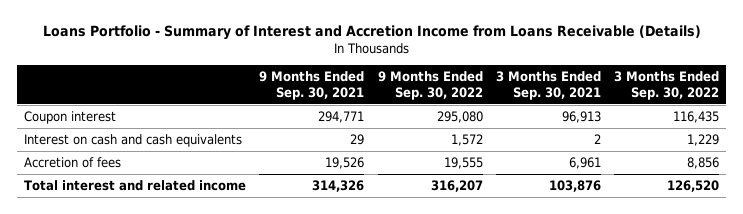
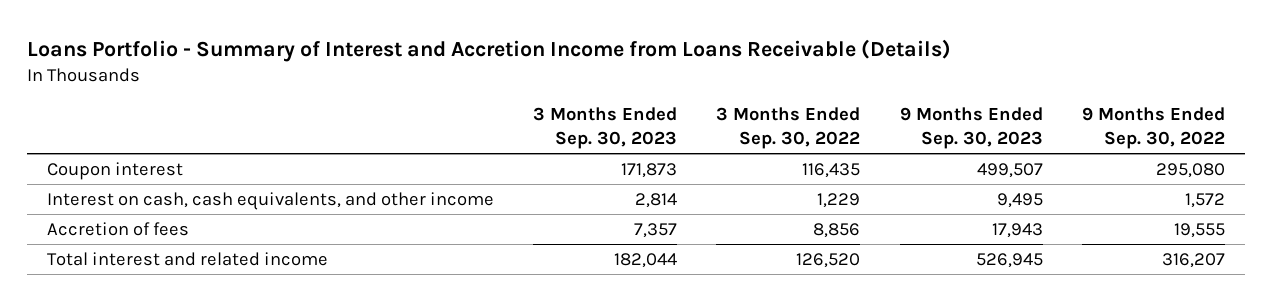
[259,71,365,100] 9 Months Ended Sep. 30, 2021 -> none
[495,71,601,100] 3 Months Ended Sep. 30, 2021 -> none
none -> [532,107,677,150] 3 Months Ended Sep. 30, 2023
none -> [899,107,1043,150] 9 Months Ended Sep. 30, 2023
[23,134,242,148] Interest on cash and cash equivalents -> [46,191,494,210] Interest on cash, cash equivalents, and other income

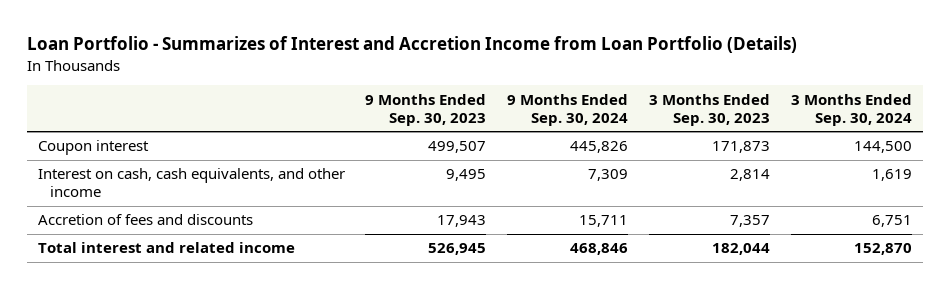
[26,38,951,62] Loans Portfolio - Summary of Interest and Accretion Income from Loans Receivable (Details) -> [27,36,798,54] Loan Portfolio - Summarizes of Interest and Accretion Income from Loan Portfolio (Details)
[716,107,861,150] 3 Months Ended Sep. 30, 2022 -> none
[1082,107,1226,150] 9 Months Ended Sep. 30, 2022 -> none
none -> [507,93,629,126] 9 Months Ended Sep. 30, 2024
none -> [791,93,913,126] 3 Months Ended Sep. 30, 2024
[46,221,189,236] Accretion of fees -> [37,214,253,226] Accretion of fees and discounts

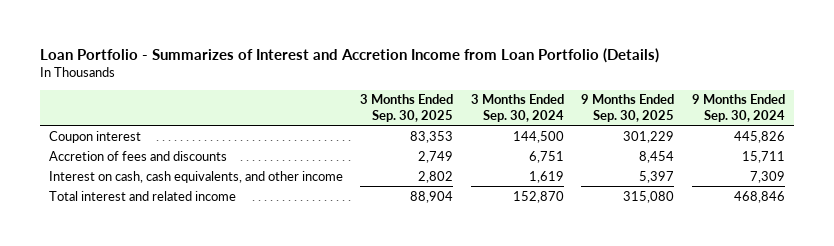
[365,93,487,126] 9 Months Ended Sep. 30, 2023 -> none
[649,93,771,126] 3 Months Ended Sep. 30, 2023 -> none
none -> [360,94,454,122] 3 Months Ended Sep. 30, 2025
none -> [581,94,675,122] 9 Months Ended Sep. 30, 2025
[37,168,345,198] Interest on cash, cash equivalents, and other income -> [48,170,343,183] Interest on cash, cash equivalents, and other income

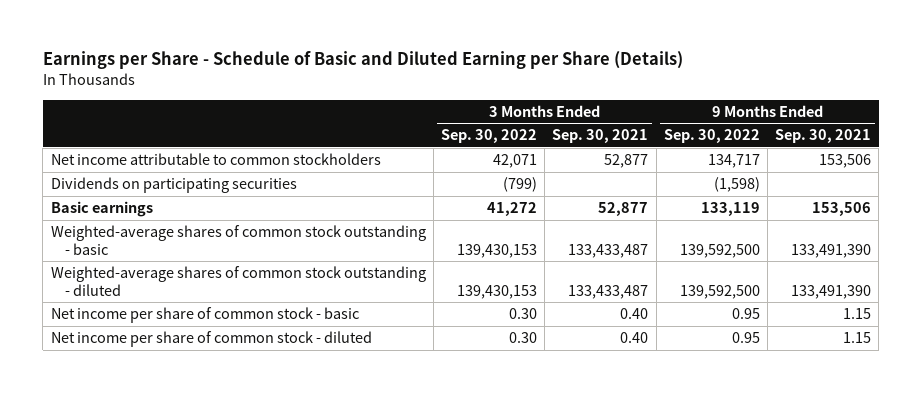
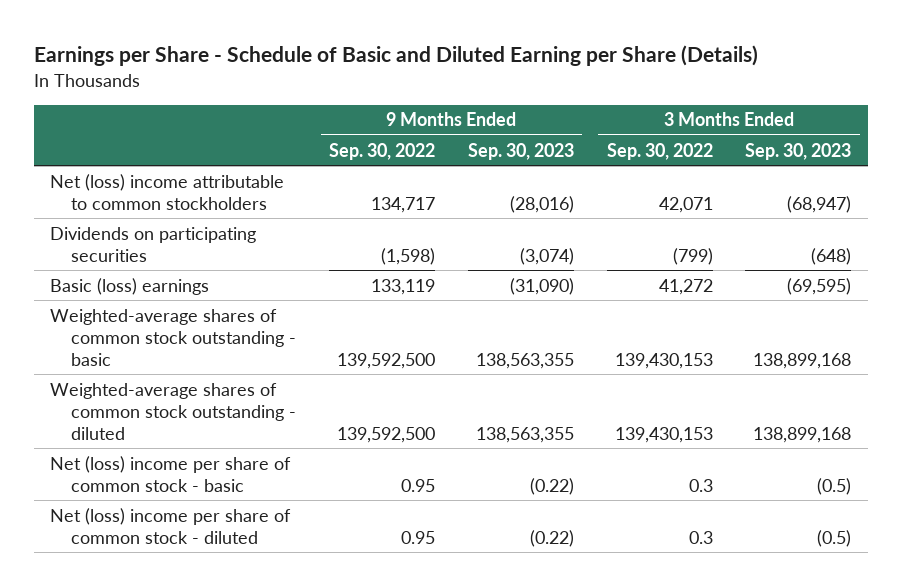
[552,129,649,144] Sep. 30, 2021 -> none
[775,129,872,144] Sep. 30, 2021 -> none
none -> [467,142,574,160] Sep. 30, 2023
none -> [745,142,852,160] Sep. 30, 2023
[50,153,381,166] Net income attributable to common stockholders -> [50,173,285,210] Net (loss) income attributable to common stockholders
[50,201,153,218] Basic earnings -> [50,277,210,295] Basic (loss) earnings
[50,307,359,324] Net income per share of common stock - basic -> [50,455,292,492] Net (loss) income per share of common stock - basic
[509,308,538,320] 0.30 -> [688,478,713,492] 0.3
[50,331,372,348] Net income per share of common stock - diluted -> [50,507,292,544] Net (loss) income per share of common stock - diluted
[509,332,538,344] 0.30 -> [688,530,713,544] 0.3

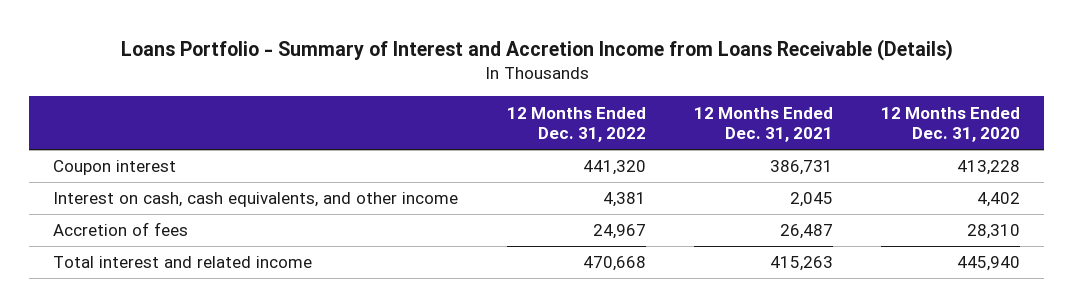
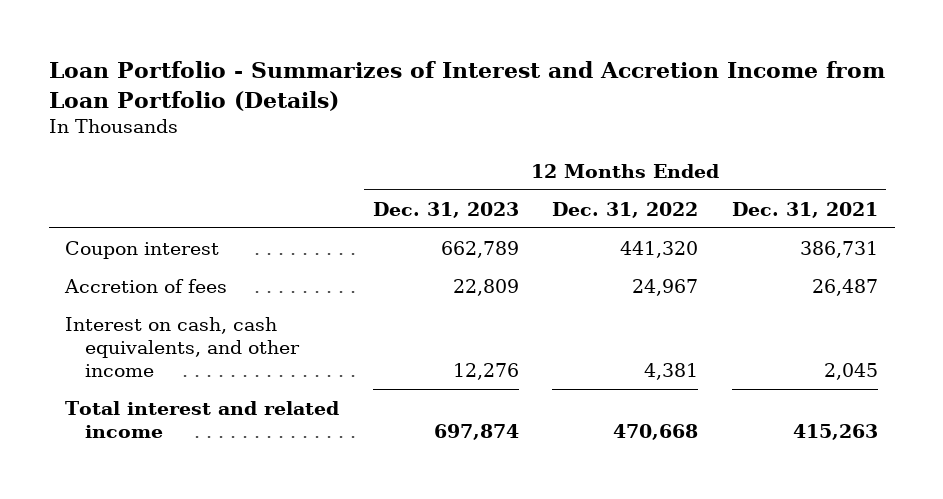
[120,38,953,61] Loans Portfolio - Summary of Interest and Accretion Income from Loans Receivable (Details) -> [48,61,885,111] Loan Portfolio - Summarizes of Interest and Accretion Income from Loan Portfolio (Details)
[881,106,1021,143] 12 Months Ended Dec. 31, 2020 -> none
none -> [372,201,519,218] Dec. 31, 2023
[53,192,459,208] Interest on cash, cash equivalents, and other income -> [65,316,301,377] Interest on cash, cash equivalents, and other income

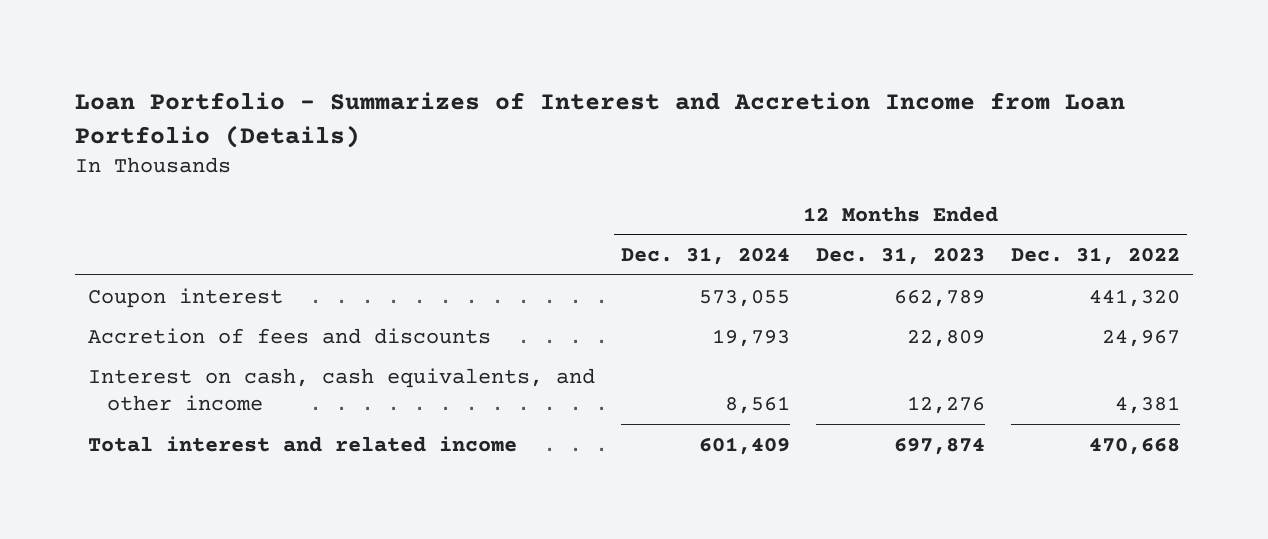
[731,201,878,218] Dec. 31, 2021 -> none
none -> [620,246,790,265] Dec. 31, 2024
[64,278,228,293] Accretion of fees -> [87,327,491,344] Accretion of fees and discounts

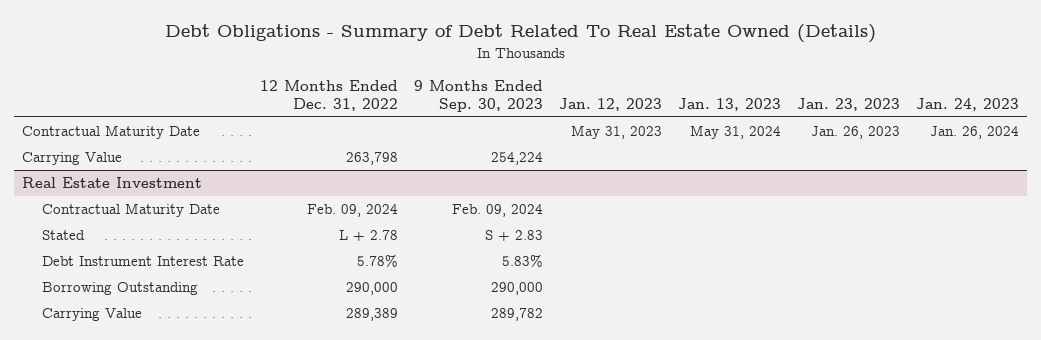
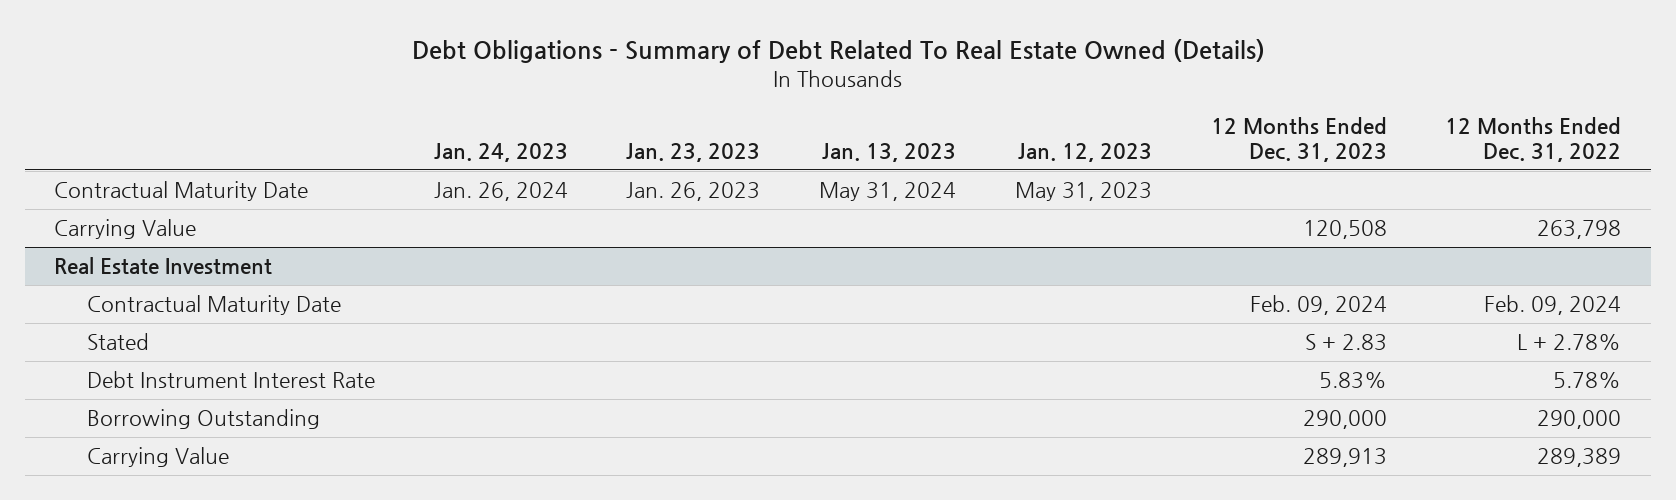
[414,80,544,112] 9 Months Ended Sep. 30, 2023 -> none
none -> [1210,117,1387,163] 12 Months Ended Dec. 31, 2023
[339,230,399,242] L + 2.78 -> [1517,334,1622,351] L + 2.78%

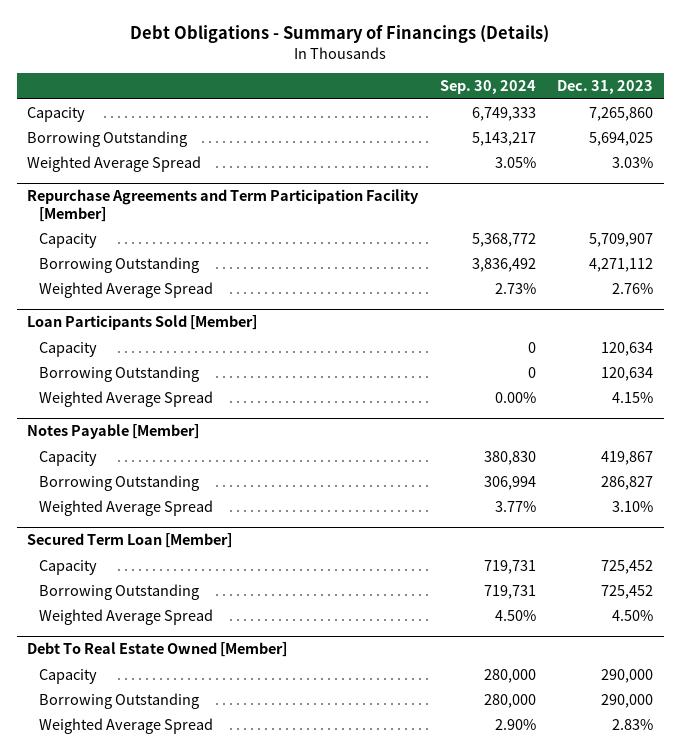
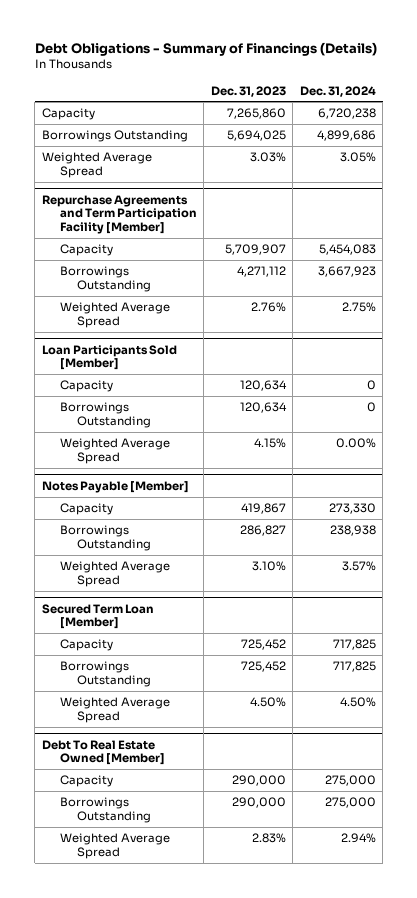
[439,80,536,95] Sep. 30, 2024 -> none
none -> [299,85,376,97] Dec. 31, 2024
[27,130,188,147] Borrowing Outstanding -> [41,130,188,143] Borrowings Outstanding
[39,256,200,273] Borrowing Outstanding -> [59,266,152,292] Borrowings Outstanding
[39,365,200,382] Borrowing Outstanding -> [59,402,152,428] Borrowings Outstanding
[39,474,200,491] Borrowing Outstanding -> [59,525,152,551] Borrowings Outstanding
[39,583,200,600] Borrowing Outstanding -> [59,661,152,687] Borrowings Outstanding
[39,692,200,709] Borrowing Outstanding -> [59,797,152,823] Borrowings Outstanding

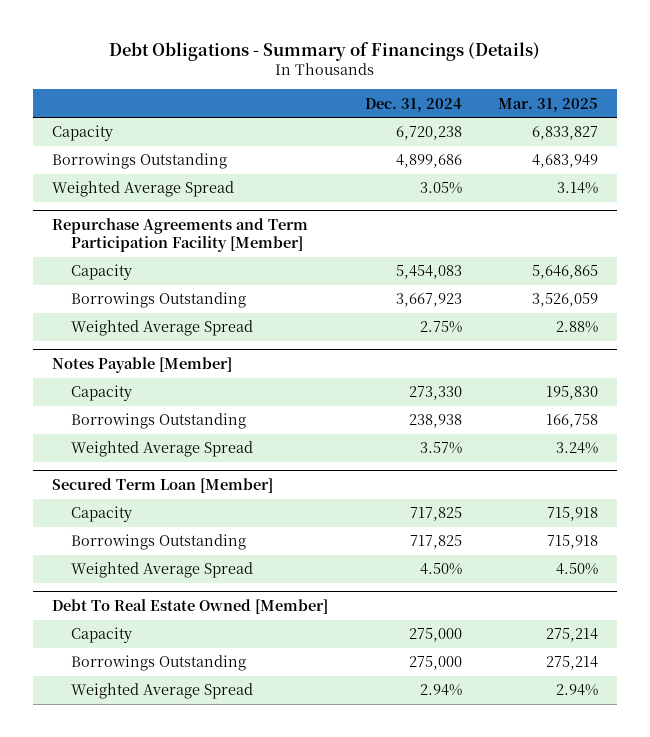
[210,85,286,97] Dec. 31, 2023 -> none
none -> [498,97,599,112] Mar. 31, 2025
[41,344,177,371] Loan Participants Sold [Member] -> none
[59,380,113,393] Capacity -> none
[59,402,152,428] Borrowings Outstanding -> none
[59,438,170,464] Weighted Average Spread -> none

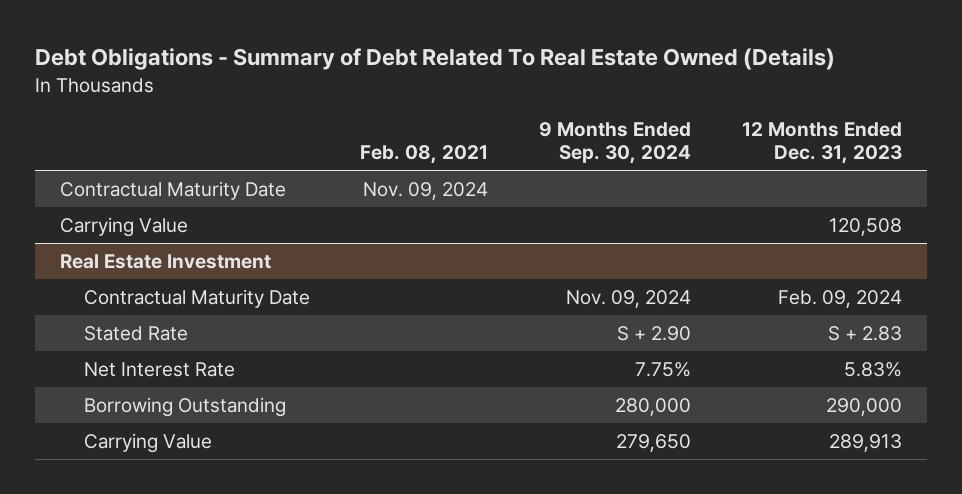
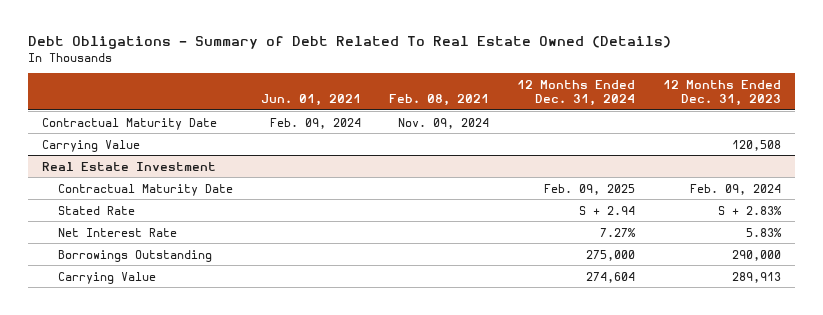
[539,121,692,165] 9 Months Ended Sep. 30, 2024 -> none
none -> [260,93,361,106] Jun. 01, 2021
none -> [516,79,635,106] 12 Months Ended Dec. 31, 2024
[827,325,902,341] S + 2.83 -> [717,205,782,215] S + 2.83%
[83,396,286,417] Borrowing Outstanding -> [57,249,212,262] Borrowings Outstanding

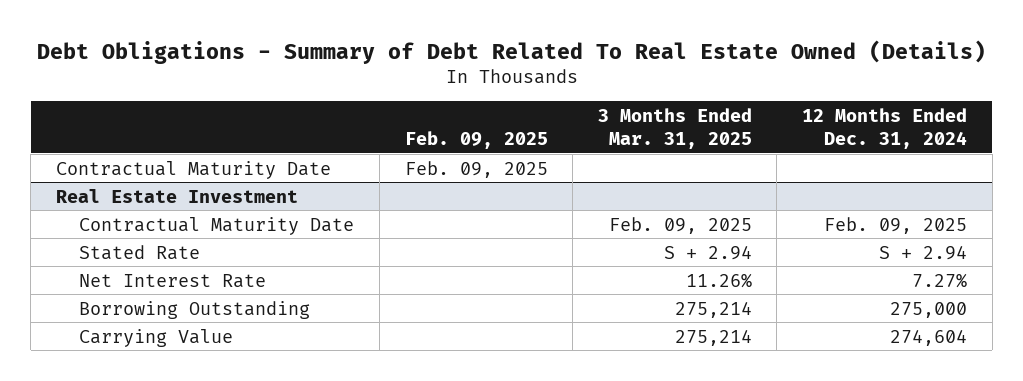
[260,93,361,106] Jun. 01, 2021 -> none
[388,93,489,106] Feb. 08, 2021 -> none
[662,79,781,106] 12 Months Ended Dec. 31, 2023 -> none
none -> [404,130,548,149] Feb. 09, 2025
none -> [597,107,752,149] 3 Months Ended Mar. 31, 2025
[42,139,141,152] Carrying Value -> none
[57,249,212,262] Borrowings Outstanding -> [79,300,311,319] Borrowing Outstanding

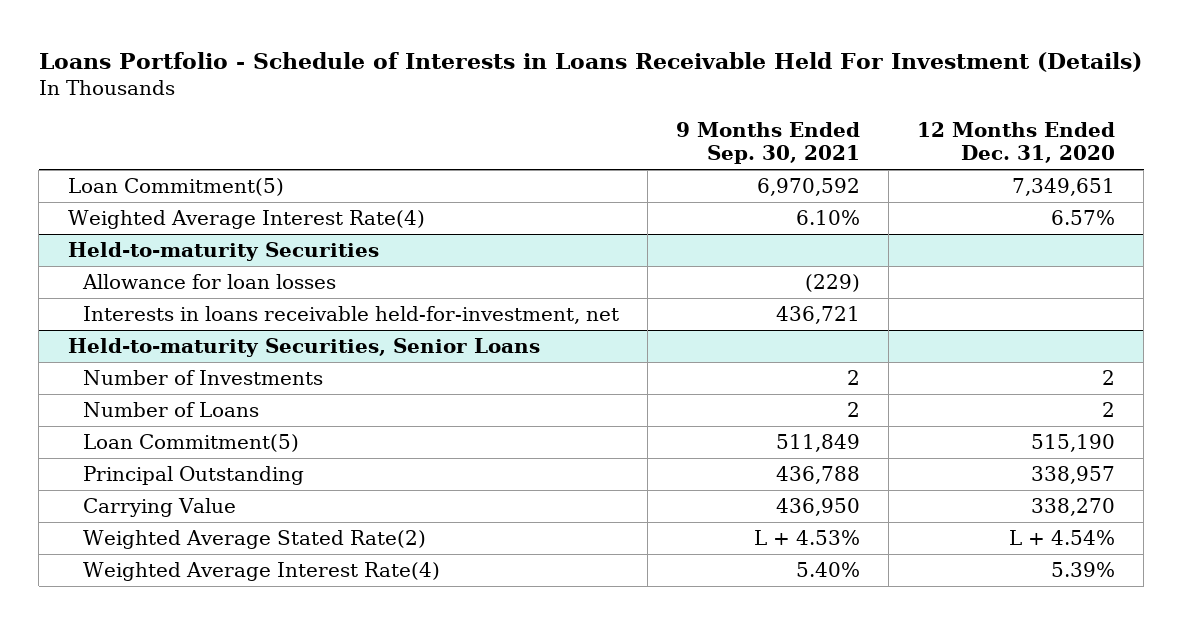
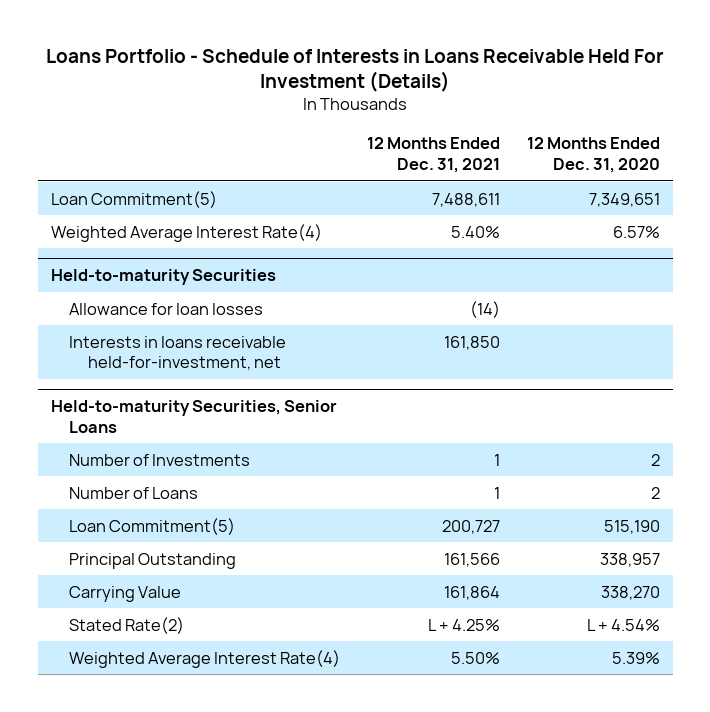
[676,122,861,165] 9 Months Ended Sep. 30, 2021 -> none
none -> [367,137,501,173] 12 Months Ended Dec. 31, 2021
[82,529,426,549] Weighted Average Stated Rate(2) -> [69,616,185,634] Stated Rate(2)

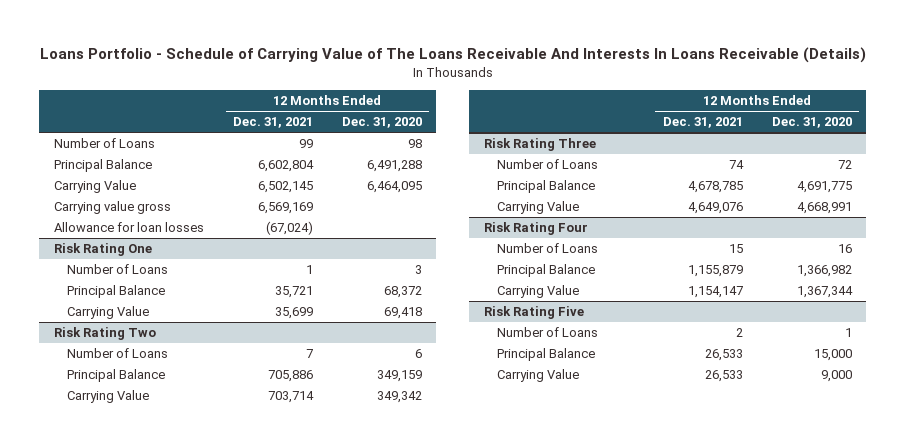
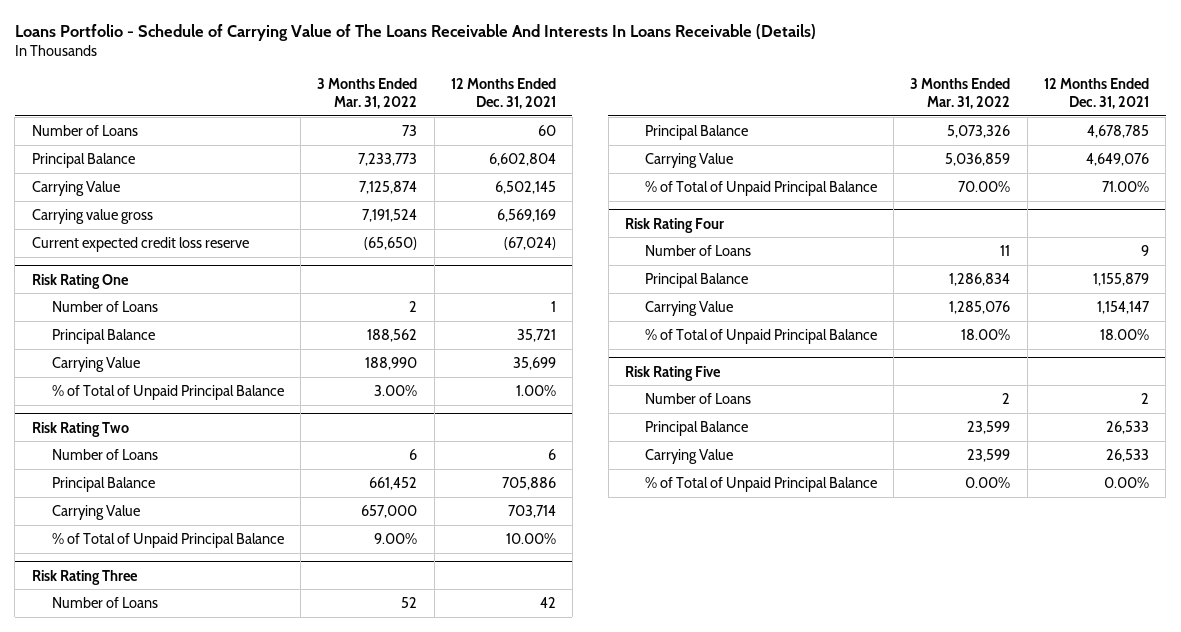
[341,117,422,129] Dec. 31, 2020 -> none
none -> [317,78,418,109] 3 Months Ended Mar. 31, 2022
[298,139,313,149] 99 -> [537,124,556,136] 60
[53,222,204,233] Allowance for loan losses -> [31,236,249,252] Current expected credit loss reserve
none -> [51,384,284,400] % of Total of Unpaid Principal Balance
[305,349,313,359] 7 -> [547,448,556,460] 6
none -> [51,532,284,548] % of Total of Unpaid Principal Balance
[728,160,744,170] 74 -> [539,596,556,608] 42
none -> [645,180,878,196] % of Total of Unpaid Principal Balance
[728,244,743,254] 15 -> [1140,244,1149,256] 9
none -> [645,328,878,344] % of Total of Unpaid Principal Balance
none -> [645,476,878,492] % of Total of Unpaid Principal Balance

